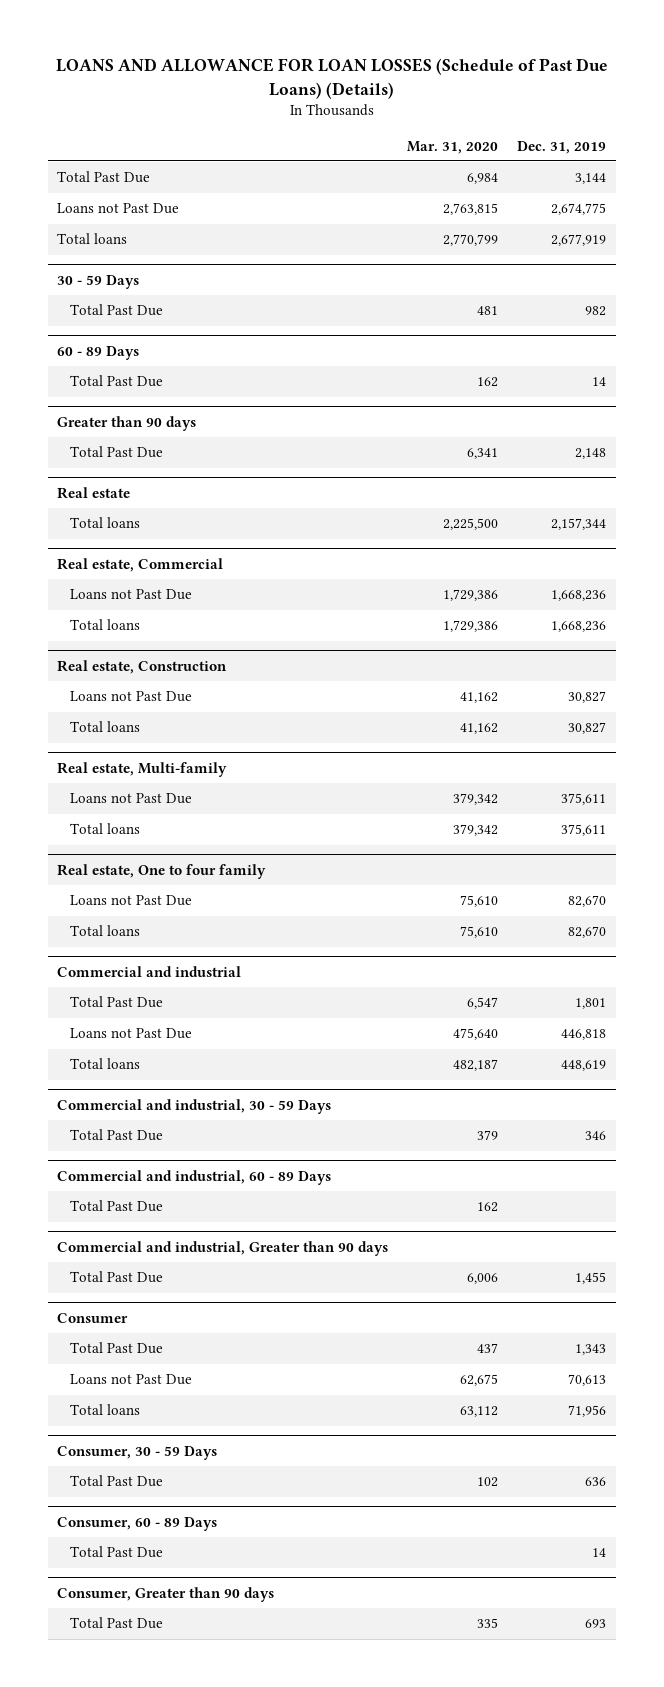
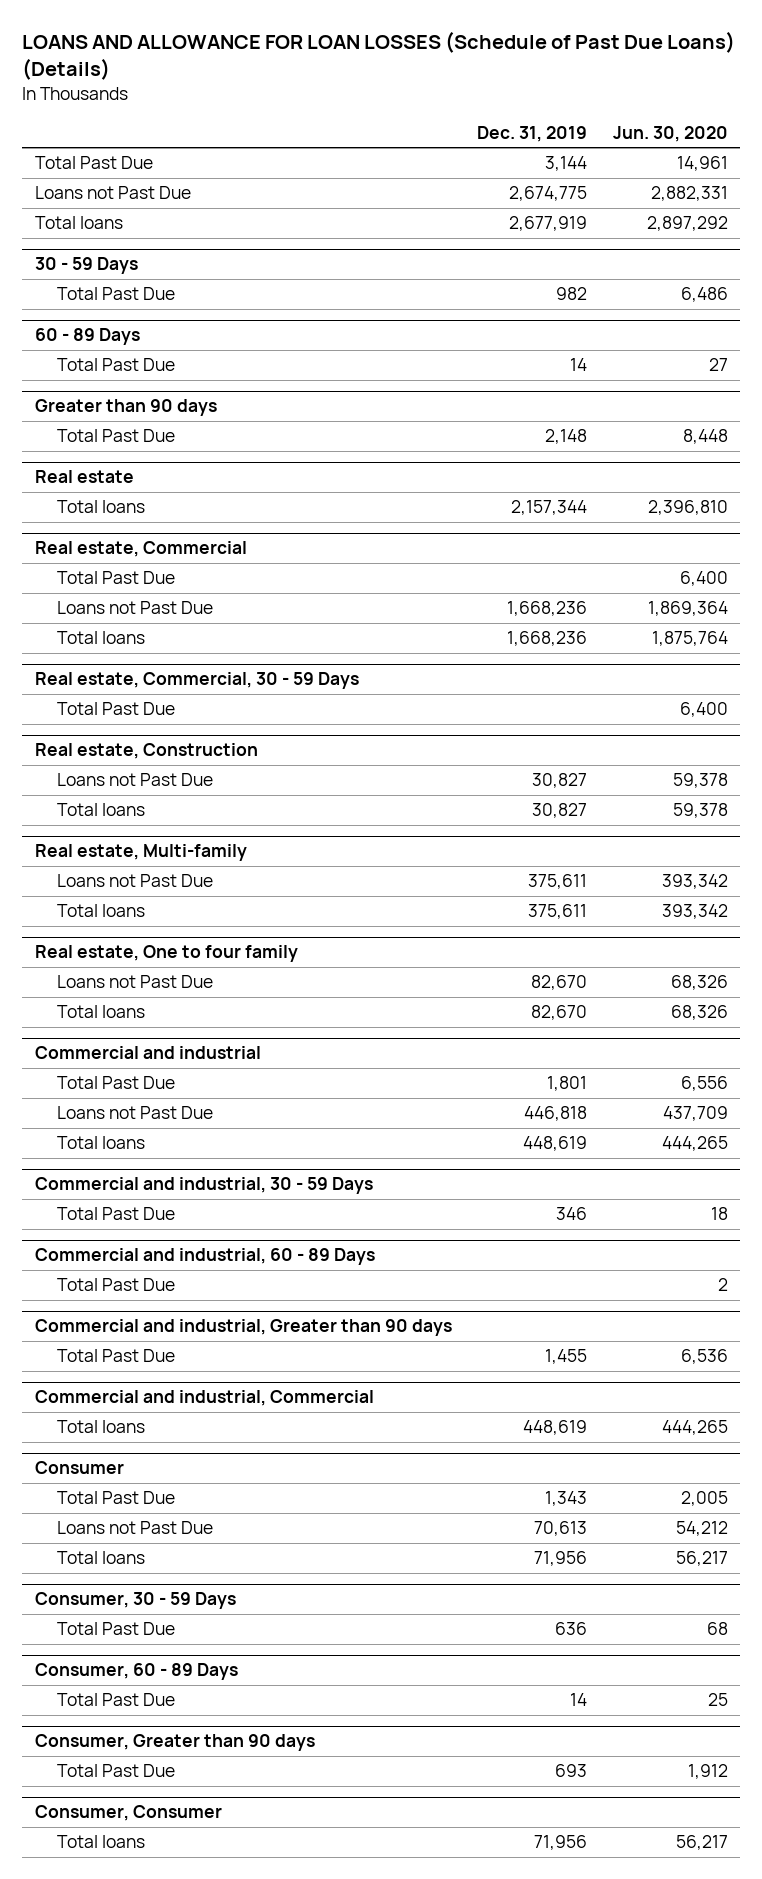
[407,140,499,154] Mar. 31, 2020 -> none
none -> [612,125,728,142] Jun. 30, 2020
none -> [56,571,175,585] Total Past Due
none -> [34,672,359,690] Real estate, Commercial, 30 - 59 Days
none -> [56,702,175,716] Total Past Due
none -> [34,1390,374,1407] Commercial and industrial, Commercial
none -> [56,1420,145,1434] Total loans
none -> [34,1805,222,1822] Consumer, Consumer
none -> [56,1835,145,1849] Total loans

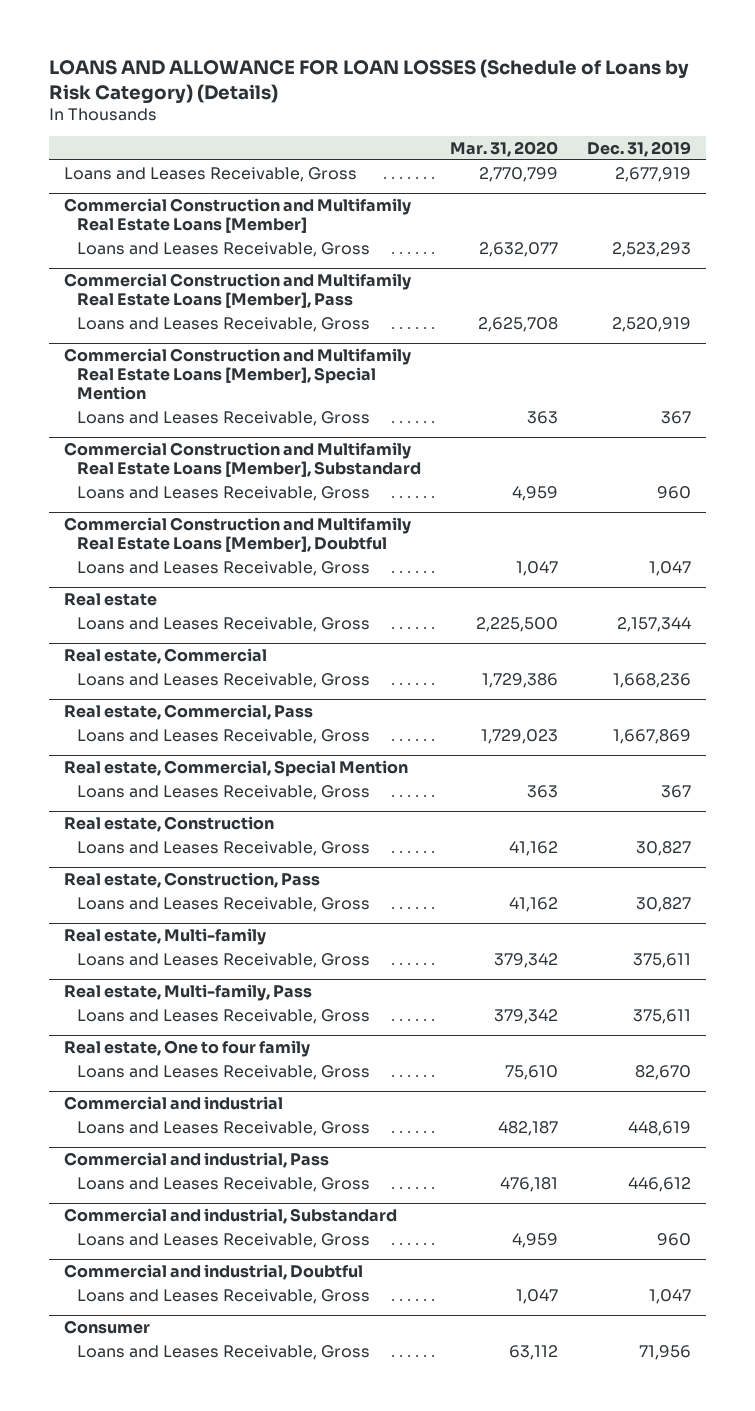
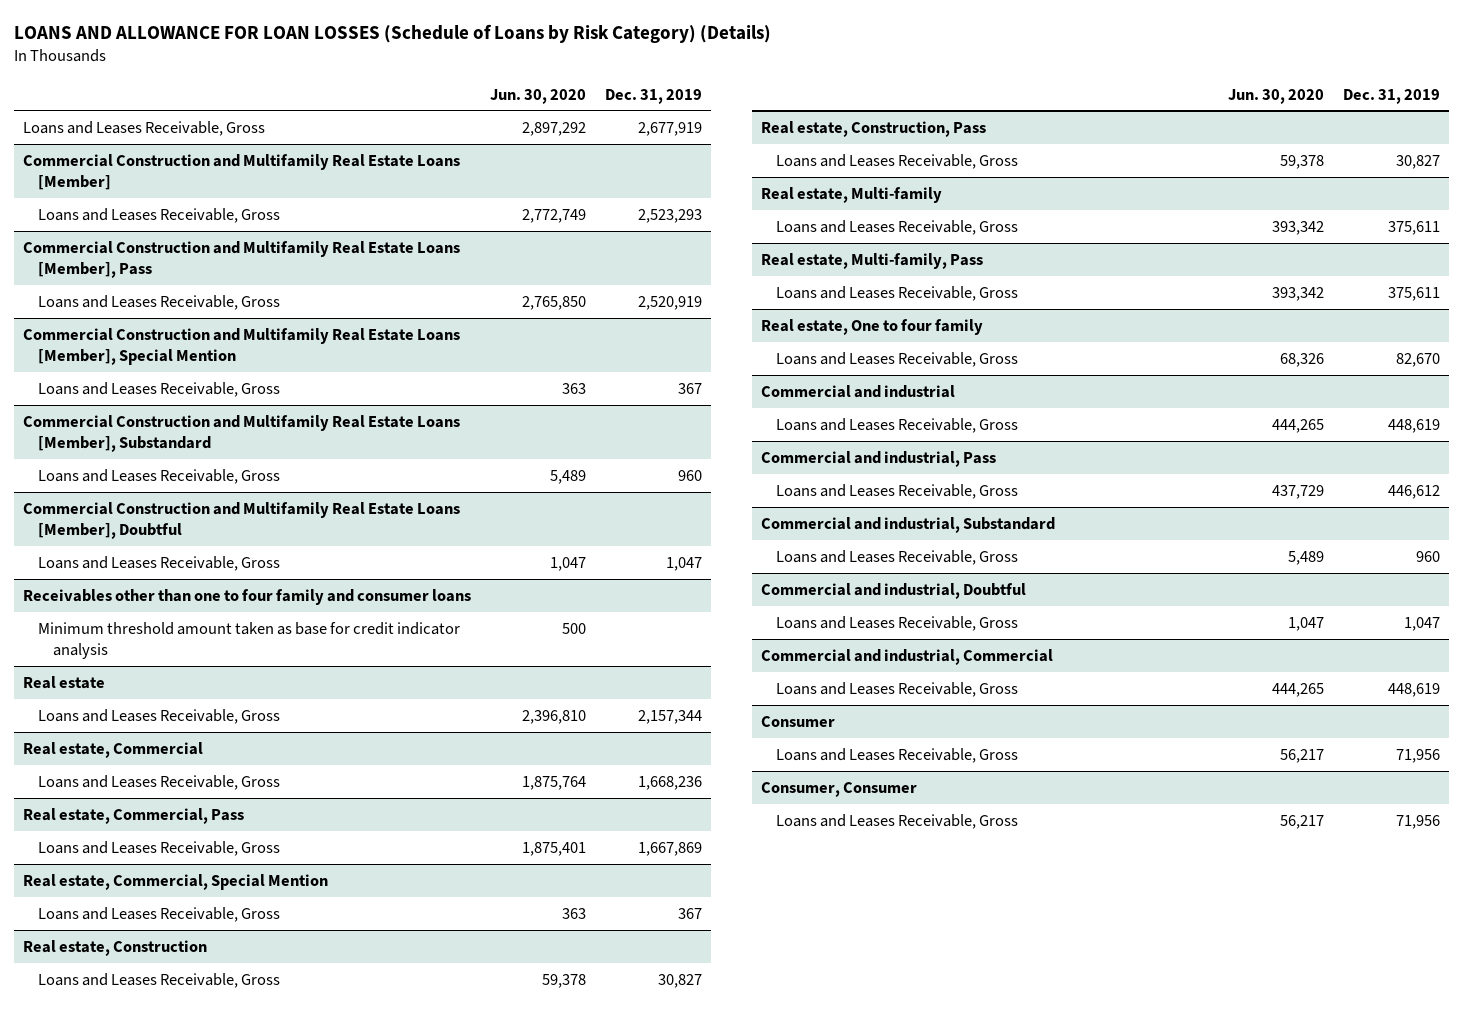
[449,140,558,157] Mar. 31, 2020 -> none
none -> [489,88,586,104] Jun. 30, 2020
none -> [23,588,472,605] Receivables other than one to four family and consumer loans
none -> [37,621,460,659] Minimum threshold amount taken as base for credit indicator analysis
none -> [761,648,1054,665] Commercial and industrial, Commercial
none -> [776,681,1019,697] Loans and Leases Receivable, Gross
none -> [761,781,918,797] Consumer, Consumer
none -> [776,813,1019,829] Loans and Leases Receivable, Gross

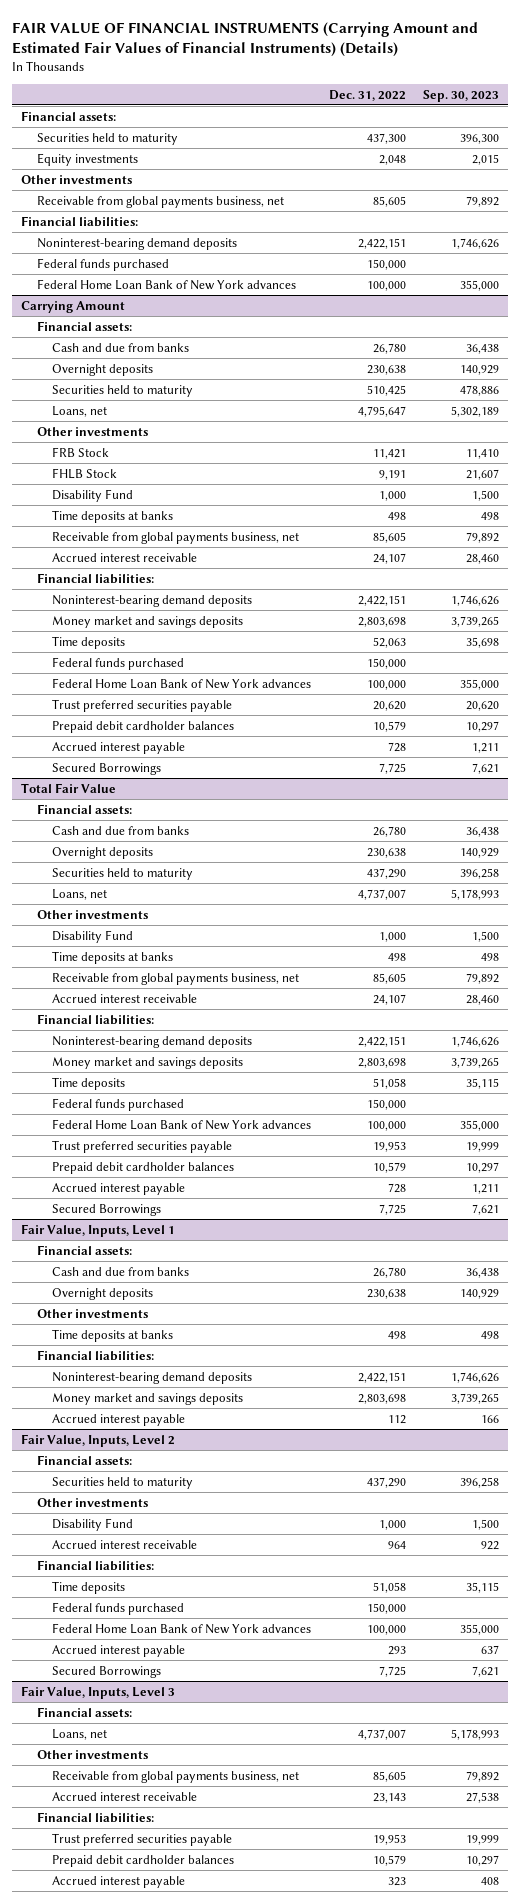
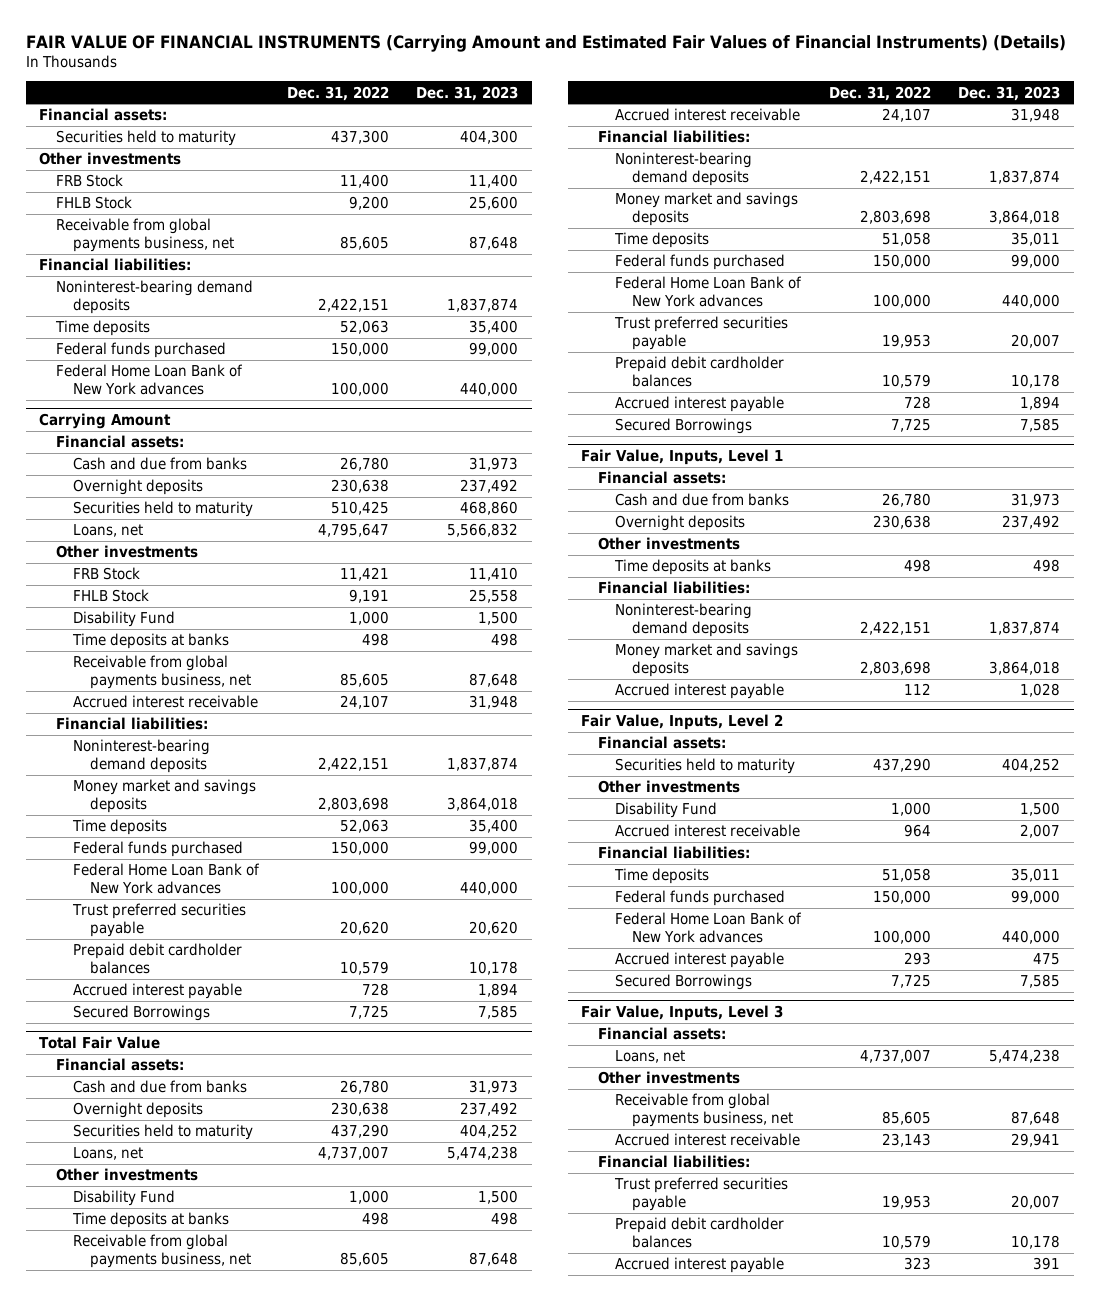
[422,89,499,102] Sep. 30, 2023 -> none
none -> [416,85,519,101] Dec. 31, 2023
[36,152,138,166] Equity investments -> none
none -> [56,174,124,188] FRB Stock
none -> [56,196,133,210] FHLB Stock
none -> [55,320,151,337] Time deposits

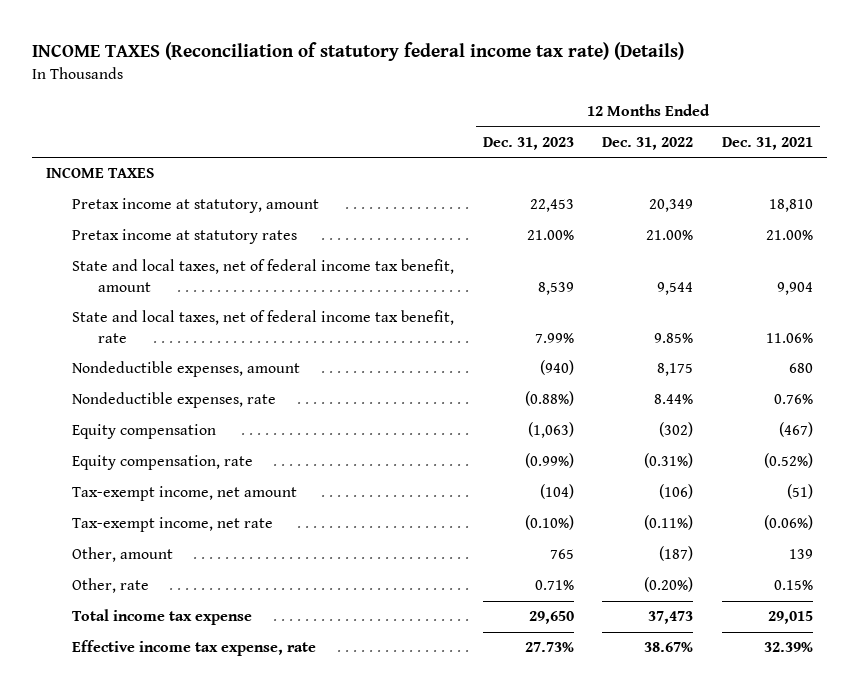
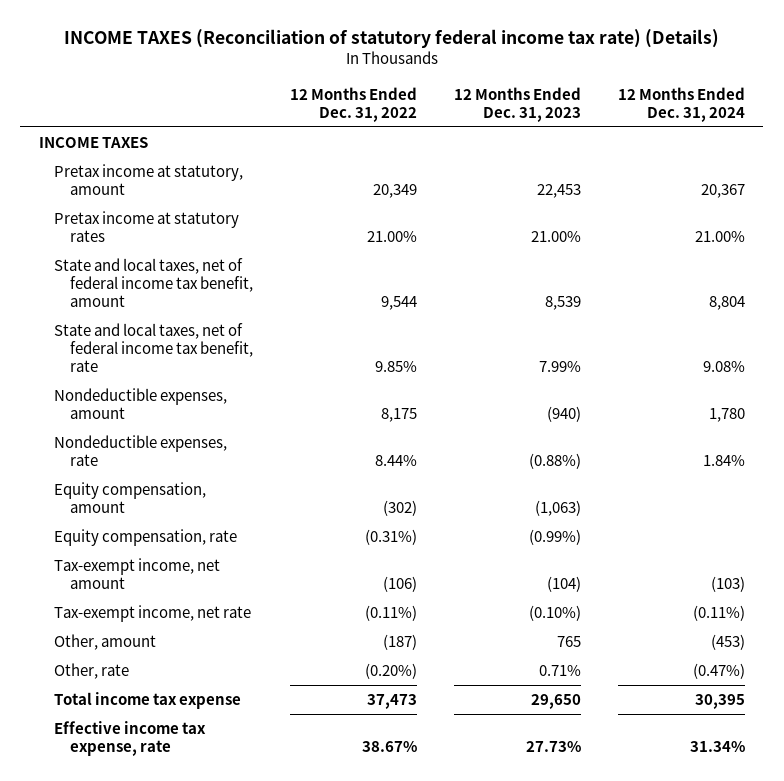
[721,136,813,150] Dec. 31, 2021 -> none
none -> [617,86,745,122] 12 Months Ended Dec. 31, 2024
[72,424,217,440] Equity compensation -> [54,482,207,514] Equity compensation, amount

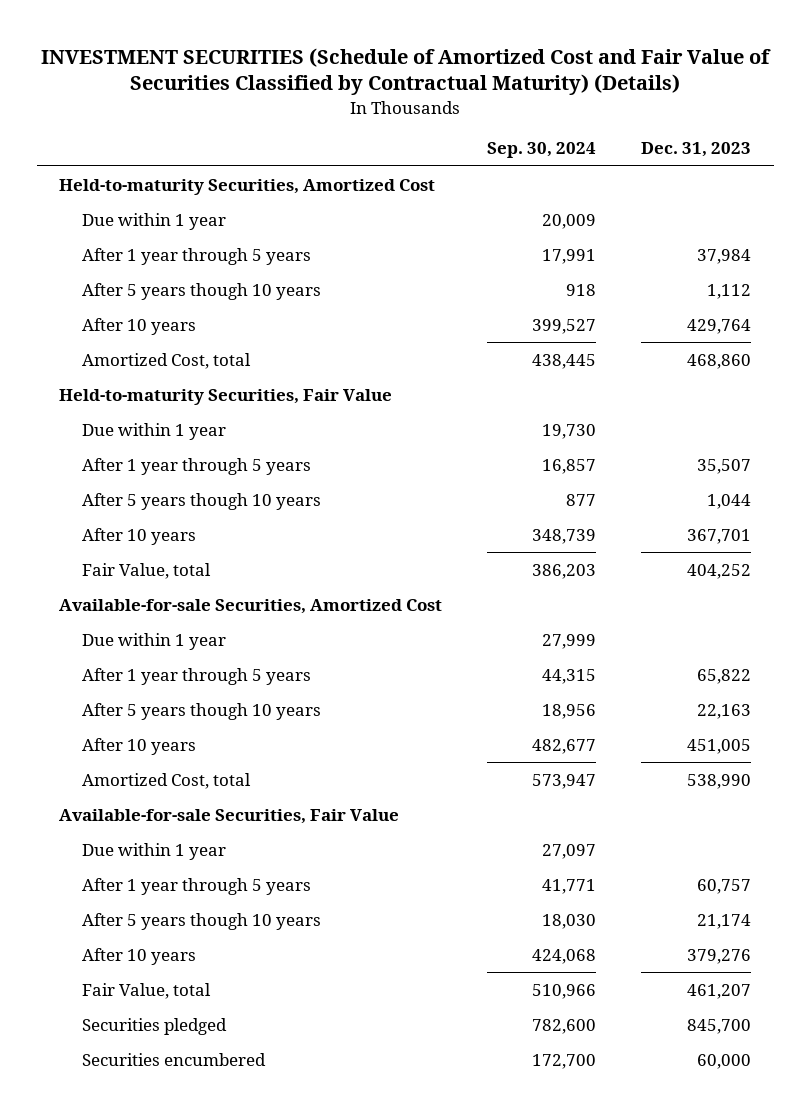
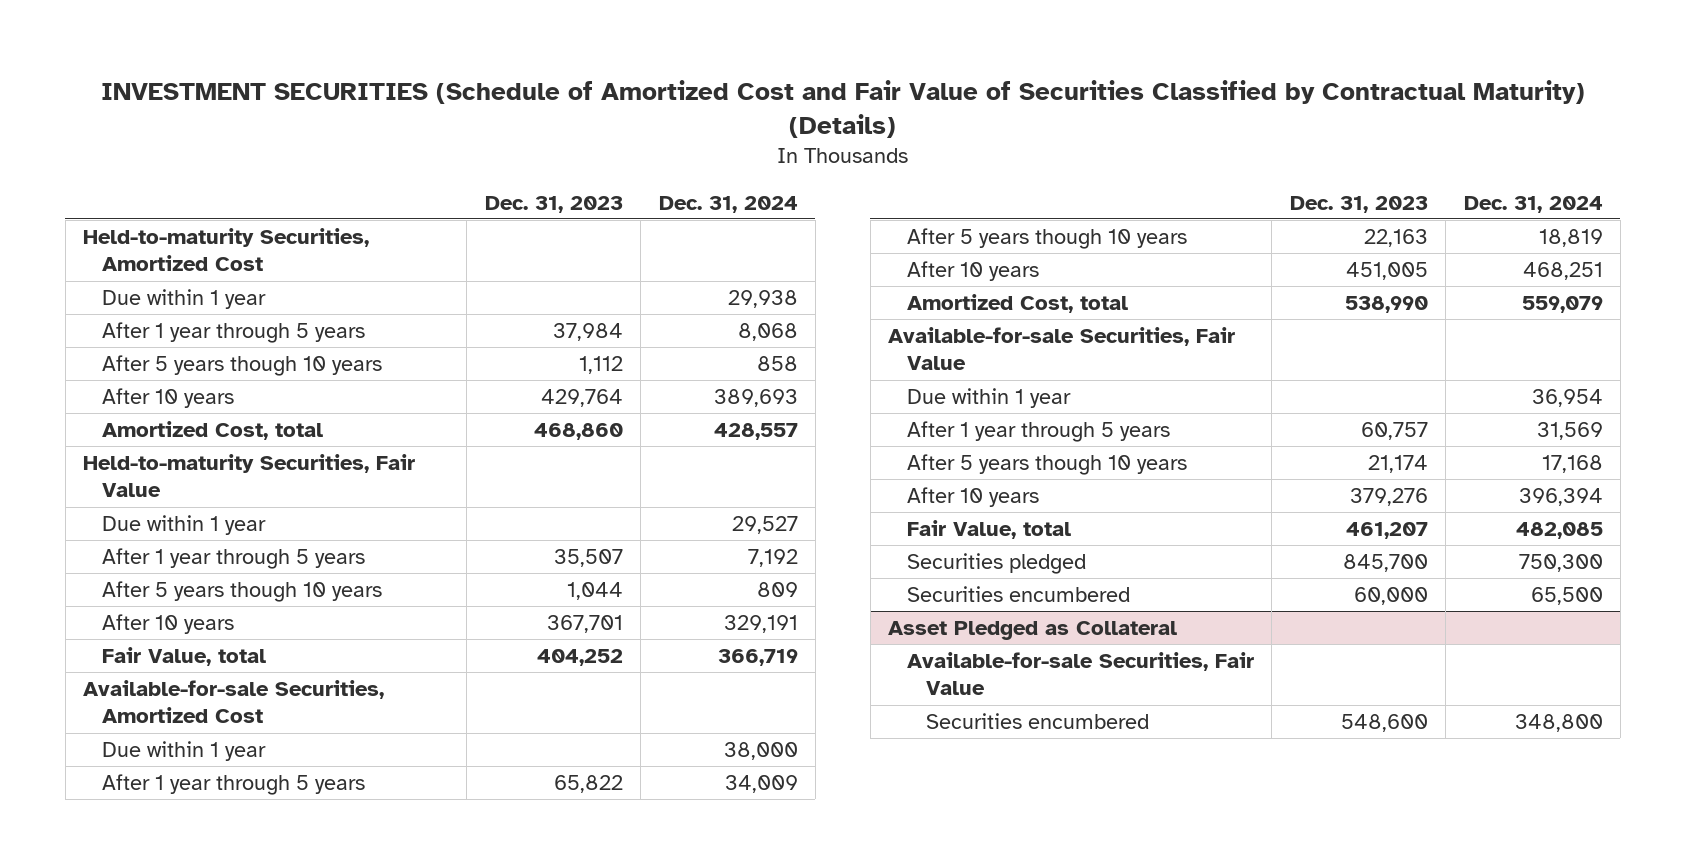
[487,142,597,159] Sep. 30, 2024 -> none
none -> [658,195,798,213] Dec. 31, 2024
none -> [888,621,1178,641] Asset Pledged as Collateral
none -> [906,652,1254,696] Available-for-sale Securities, Fair Value
none -> [925,713,1149,730] Securities encumbered

